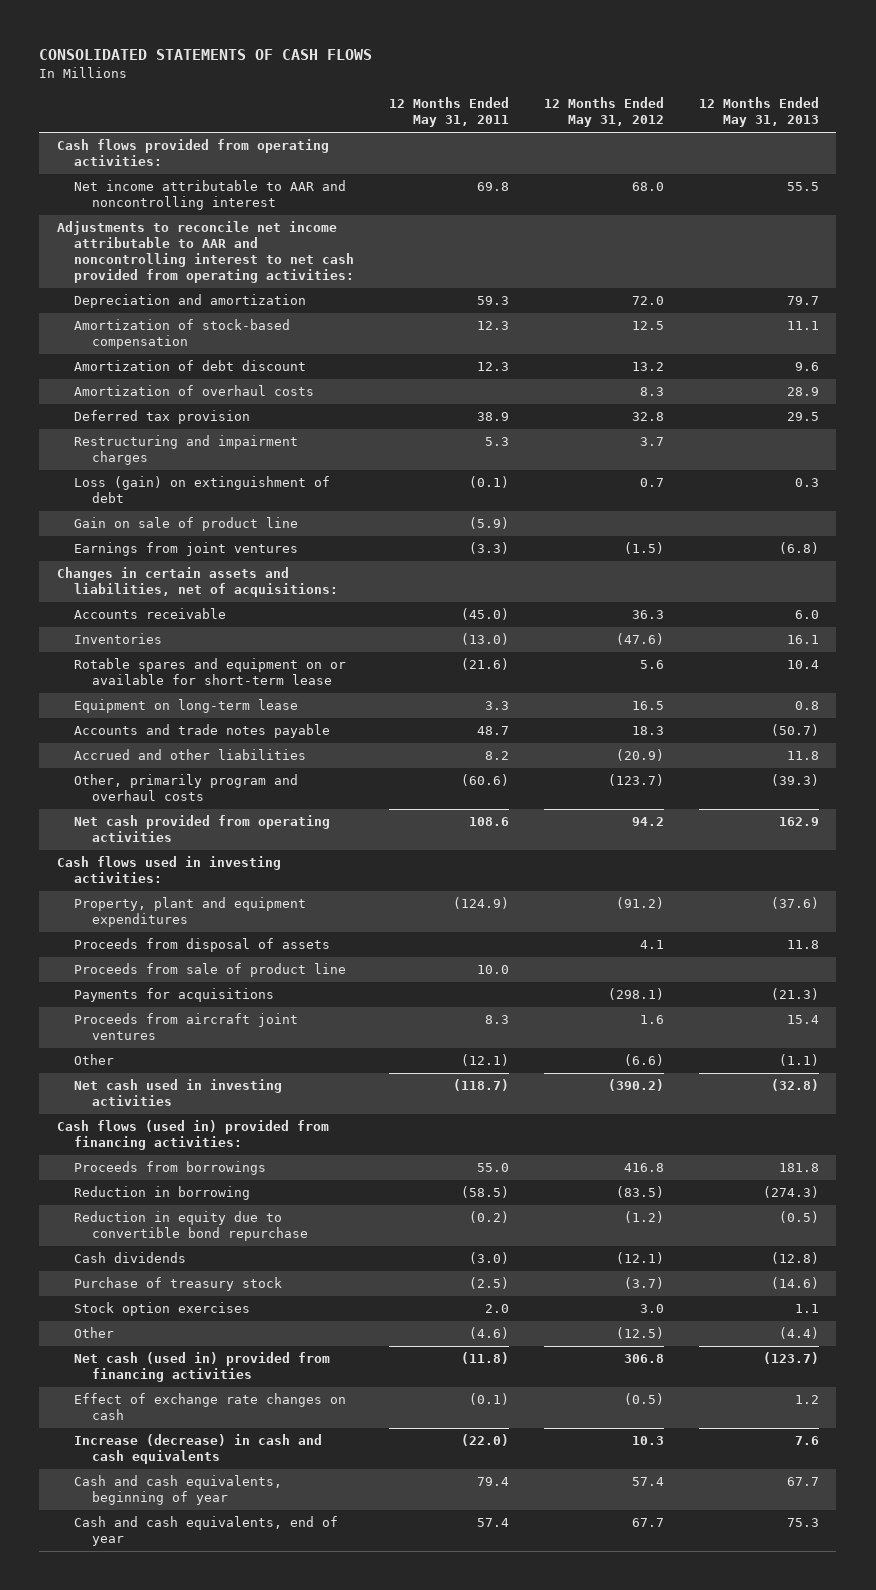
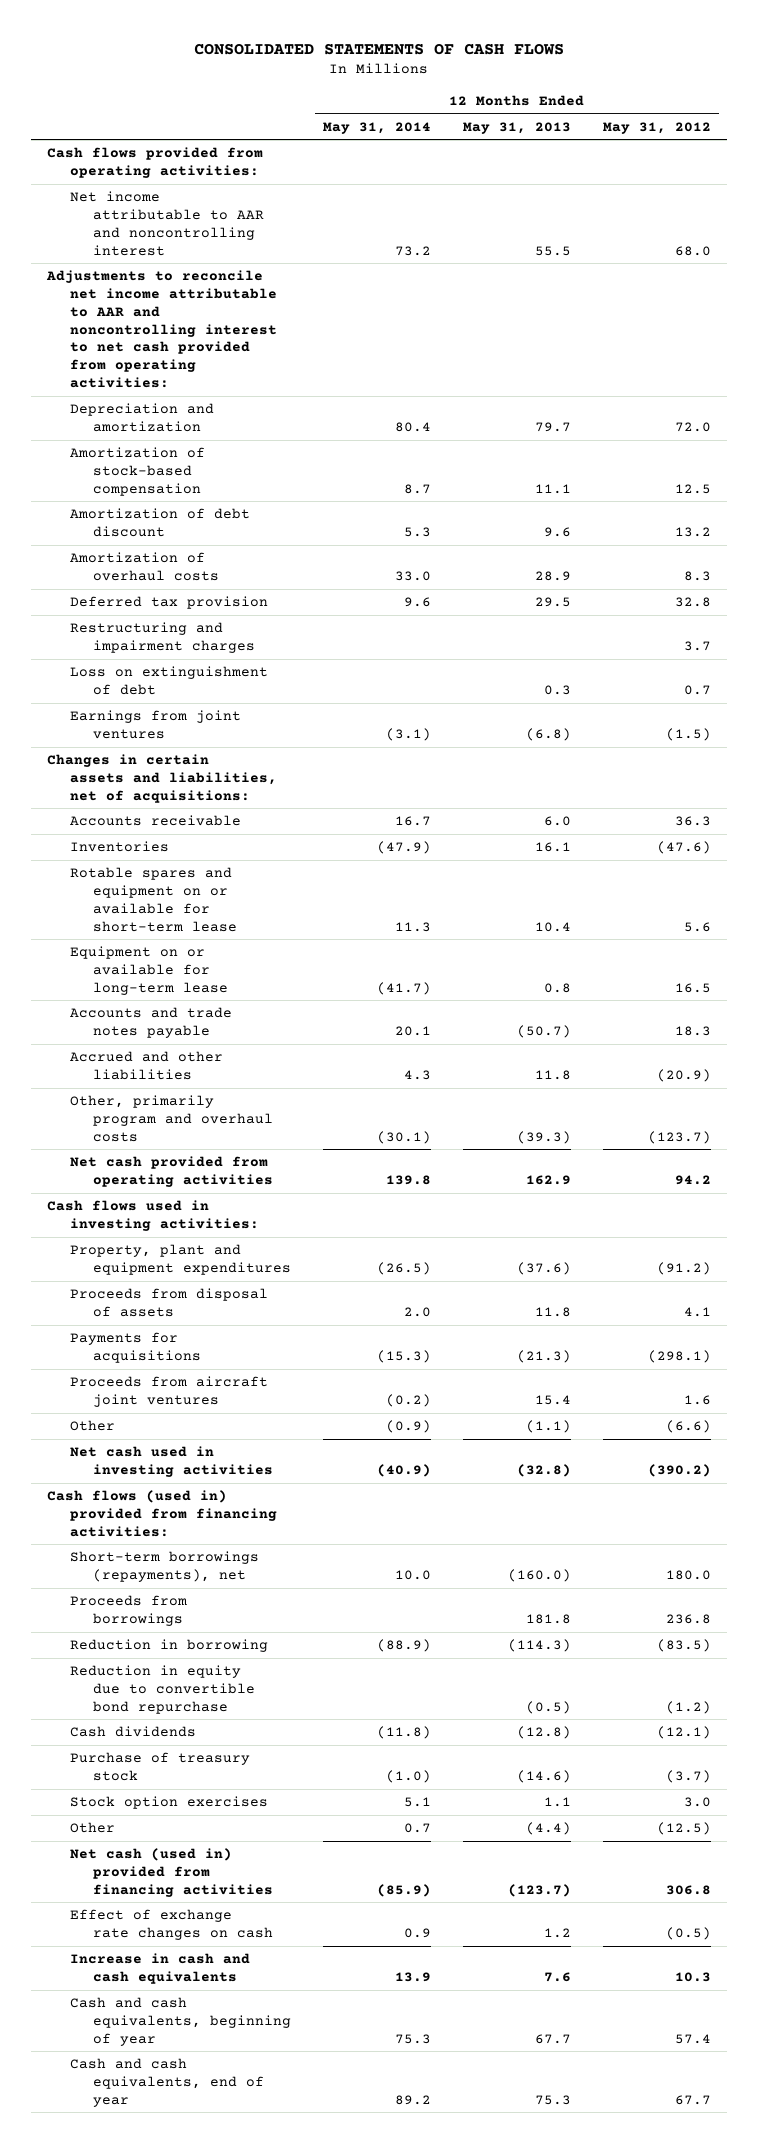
[389,97,510,128] 12 Months Ended May 31, 2011 -> none
none -> [322,121,431,134] May 31, 2014
[74,517,299,532] Gain on sale of product line -> none
[74,476,331,504] Loss (gain) on extinguishment of debt -> [69,666,268,695] Loss on extinguishment of debt
[74,699,299,714] Equipment on long-term lease -> [69,946,228,995] Equipment on or available for long-term lease
[74,963,347,978] Proceeds from sale of product line -> none
none -> [69,1551,259,1582] Short-term borrowings (repayments), net
[623,1163,664,1173] 416.8 -> [665,1613,711,1624] 236.8
[762,1186,819,1199] (274.3) -> [507,1639,571,1653] (114.3)
[74,1434,323,1465] Increase (decrease) in cash and cash equivalents -> [69,1953,250,1984] Increase in cash and cash equivalents

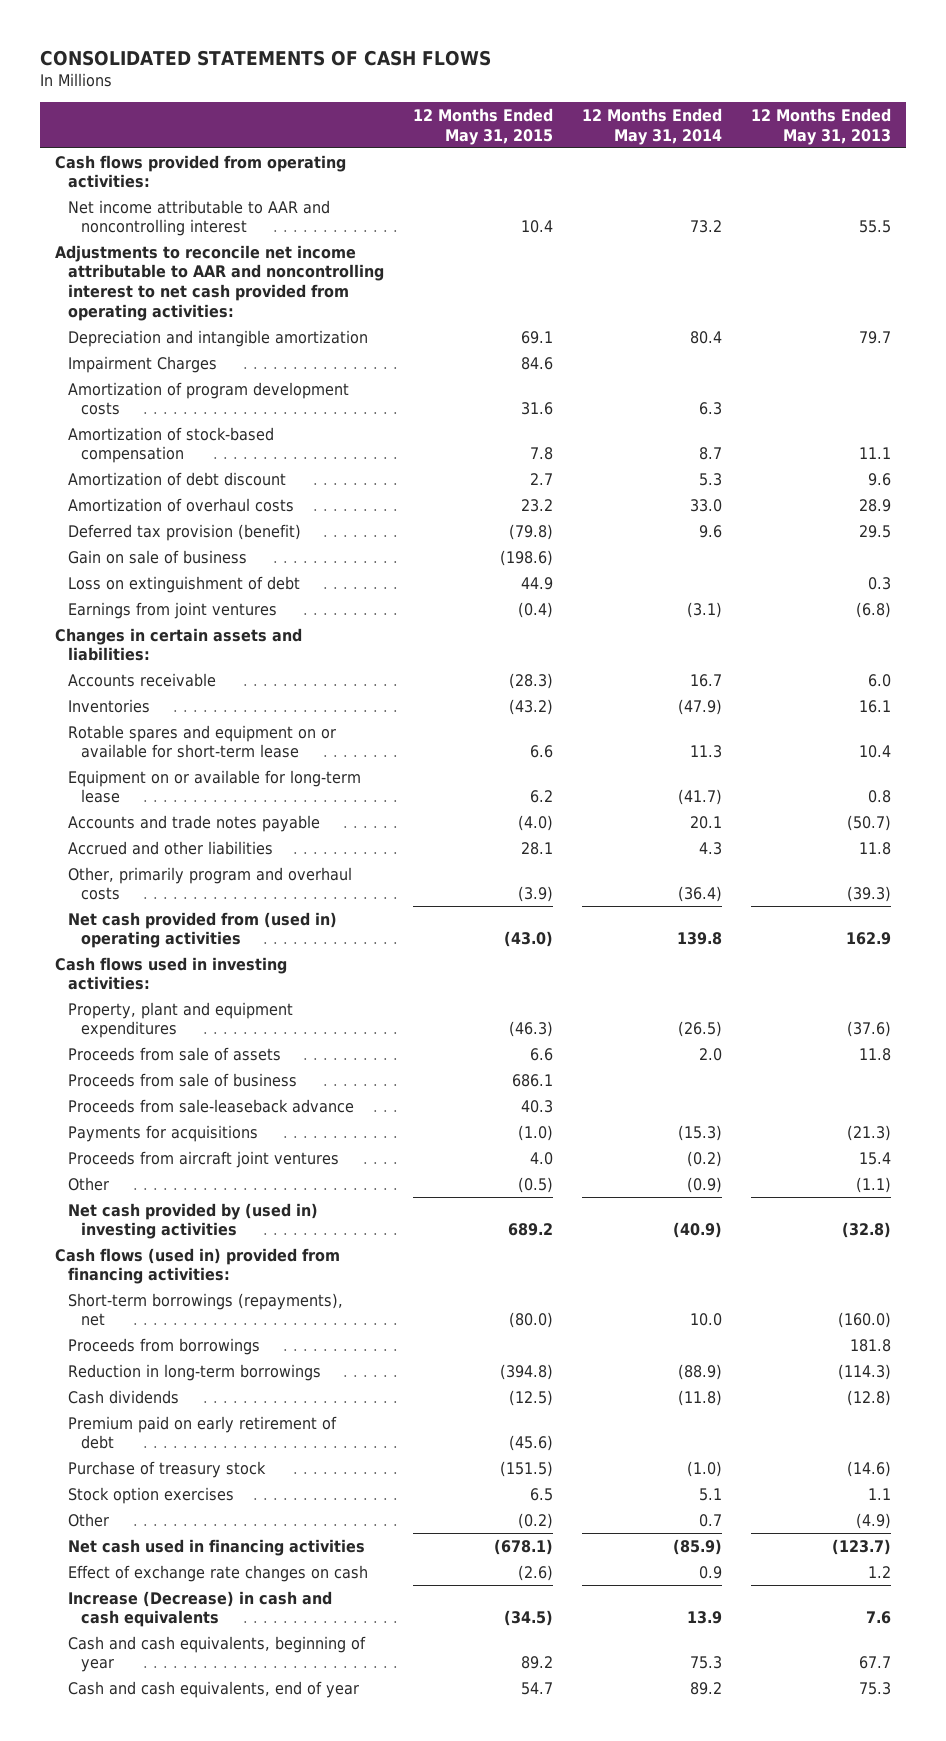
[602,121,711,134] May 31, 2012 -> none
none -> [412,108,553,145] 12 Months Ended May 31, 2015
[69,403,214,432] Depreciation and amortization -> [67,329,368,347] Depreciation and intangible amortization
none -> [67,355,217,373] Impairment Charges
none -> [67,381,349,416] Amortization of program development costs
[69,622,255,653] Restructuring and impairment charges -> none
[69,596,268,610] Deferred tax provision -> [67,523,301,541] Deferred tax provision (benefit)
none -> [67,549,247,564] Gain on sale of business
[46,754,277,803] Changes in certain assets and liabilities, net of acquisitions: -> [54,627,302,662] Changes in certain assets and liabilities:
[376,1130,431,1144] (30.1) -> [678,886,723,903] (36.4)
[69,1156,273,1187] Net cash provided from operating activities -> [67,911,337,949] Net cash provided from (used in) operating activities
[69,1288,268,1317] Proceeds from disposal of assets -> [67,1046,281,1061] Proceeds from sale of assets
none -> [67,1072,297,1087] Proceeds from sale of business
none -> [67,1098,354,1113] Proceeds from sale-leaseback advance
[69,1446,273,1477] Net cash used in investing activities -> [67,1202,318,1240] Net cash provided by (used in) investing activities
[69,1665,255,1714] Reduction in equity due to convertible bond repurchase -> none
[69,1639,268,1653] Reduction in borrowing -> [67,1363,321,1381] Reduction in long-term borrowings
none -> [67,1415,337,1450] Premium paid on early retirement of debt
[525,1822,571,1836] (4.4) -> [856,1512,892,1529] (4.9)
[69,1848,273,1897] Net cash (used in) provided from financing activities -> [67,1538,365,1556] Net cash used in financing activities
[69,1953,250,1984] Increase in cash and cash equivalents -> [67,1590,332,1628] Increase (Decrease) in cash and cash equivalents

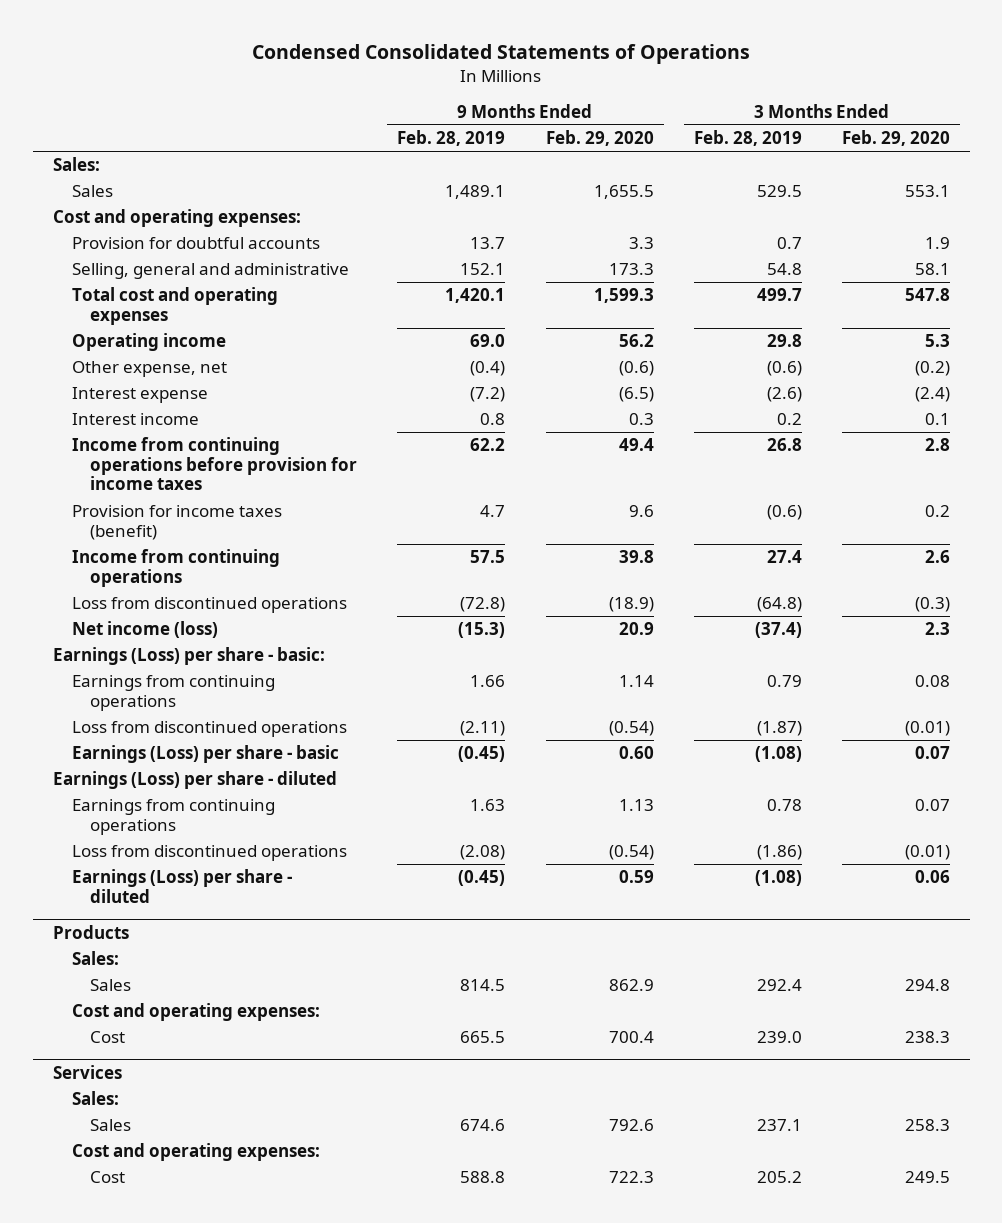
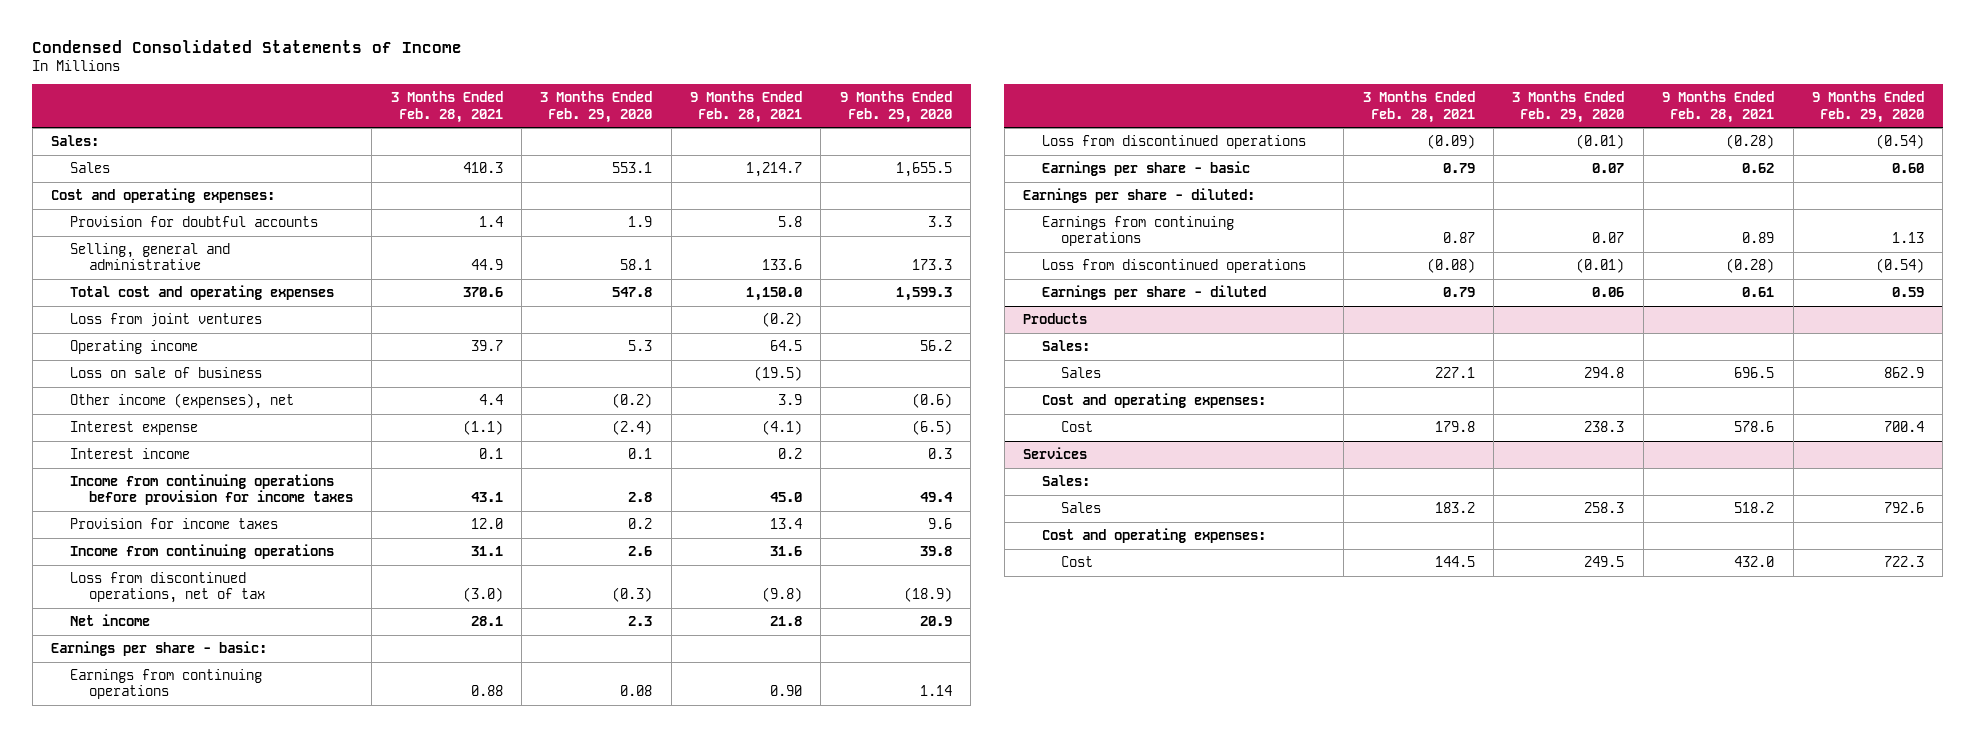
[252,43,751,64] Condensed Consolidated Statements of Operations -> [32,39,463,53] Condensed Consolidated Statements of Income
[397,130,506,147] Feb. 28, 2019 -> none
[693,130,802,147] Feb. 28, 2019 -> none
none -> [390,91,503,123] 3 Months Ended Feb. 28, 2021
none -> [690,91,803,123] 9 Months Ended Feb. 28, 2021
none -> [69,313,262,328] Loss from joint ventures
none -> [69,367,262,379] Loss on sale of business
[71,361,227,378] Other expense, net -> [69,393,294,410] Other income (expenses), net
[71,505,282,540] Provision for income taxes (benefit) -> [69,518,278,530] Provision for income taxes
[71,597,347,614] Loss from discontinued operations -> [69,572,265,604] Loss from discontinued operations, net of tax
[71,621,218,639] Net income (loss) -> [69,614,150,627] Net income
[52,647,325,666] Earnings (Loss) per share - basic: -> [50,641,267,657] Earnings per share - basic:
[71,745,339,764] Earnings (Loss) per share - basic -> [1041,161,1250,177] Earnings per share - basic
[52,771,337,790] Earnings (Loss) per share - diluted -> [1023,188,1256,204] Earnings per share - diluted:
[71,869,292,903] Earnings (Loss) per share - diluted -> [1041,285,1266,301] Earnings per share - diluted

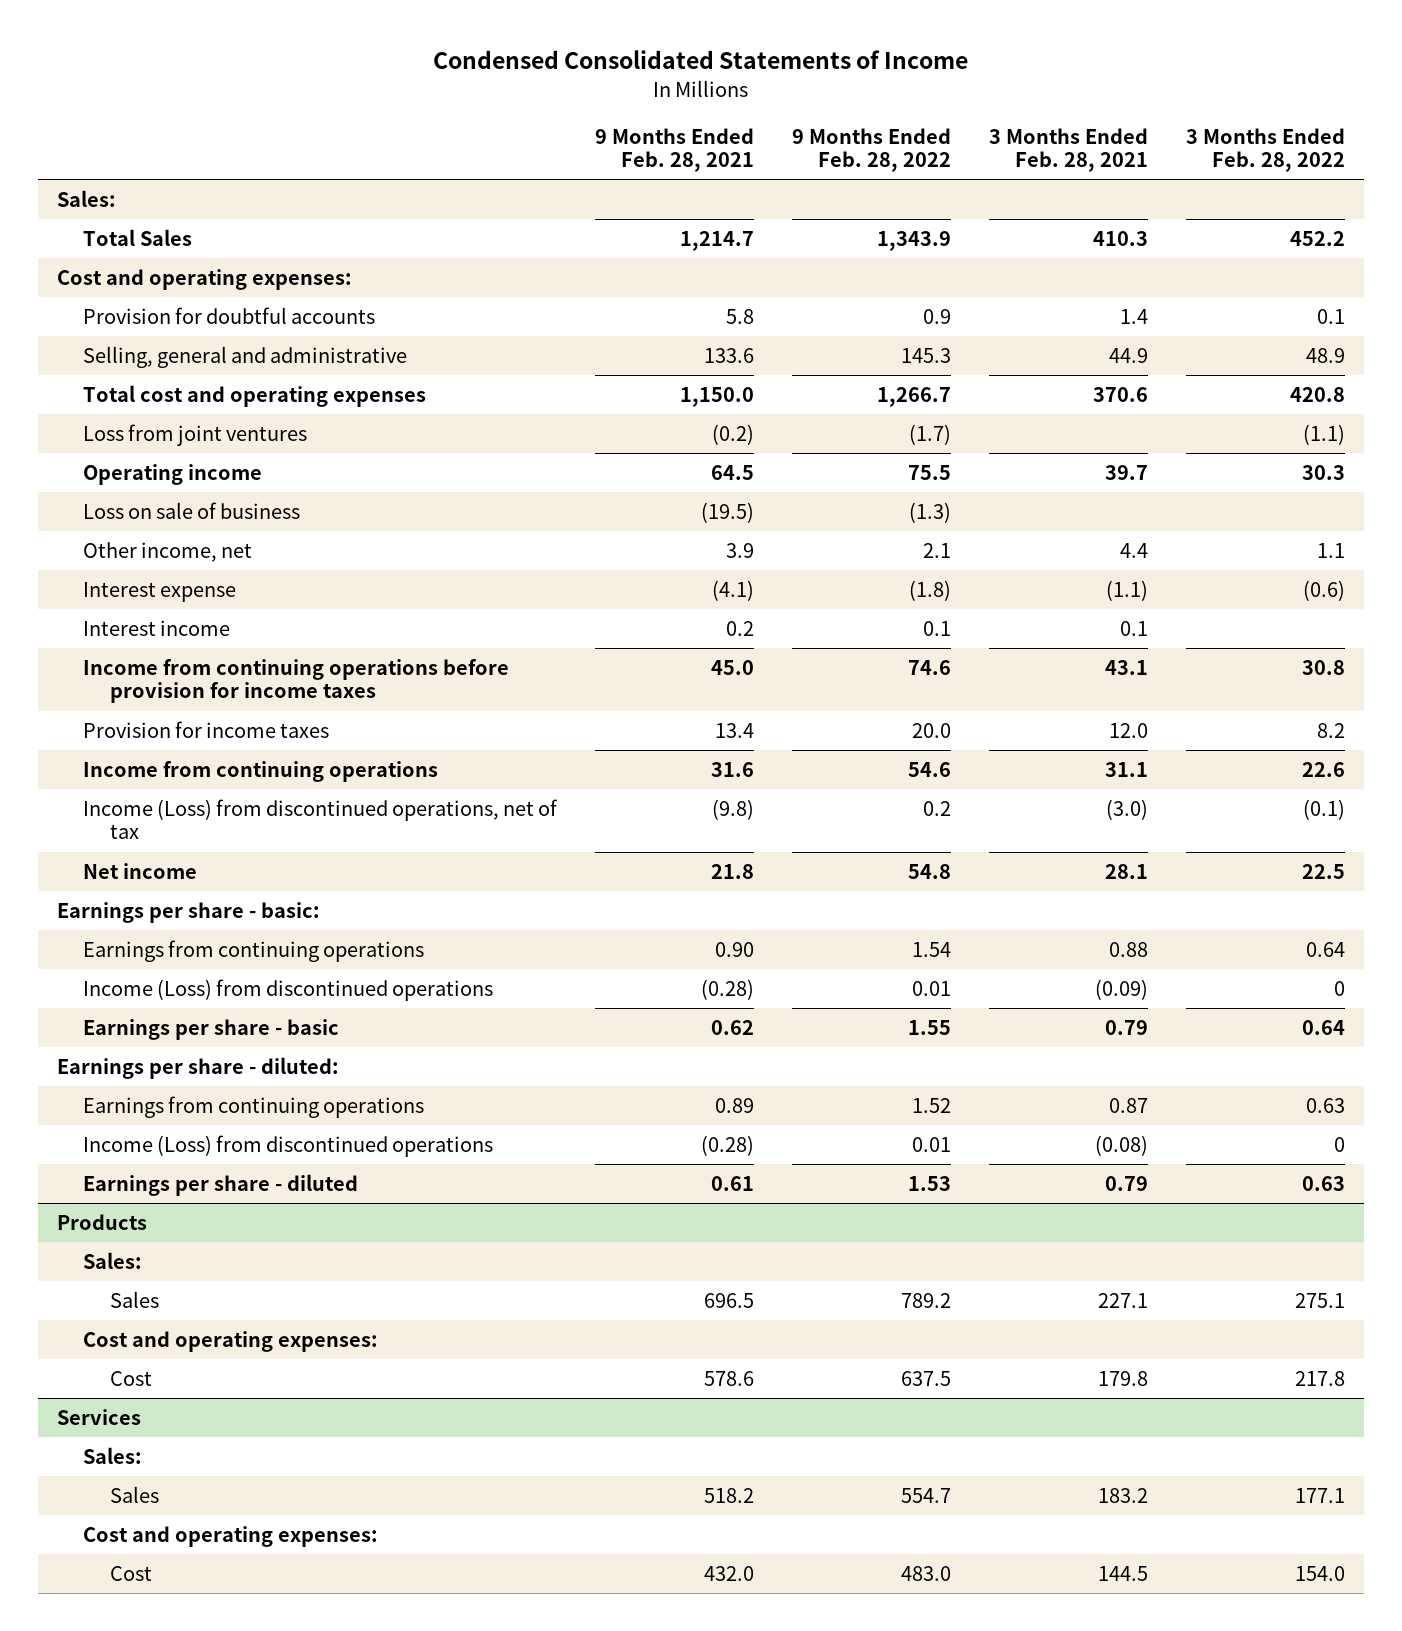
[540,91,653,123] 3 Months Ended Feb. 29, 2020 -> none
[839,91,952,123] 9 Months Ended Feb. 29, 2020 -> none
none -> [792,127,952,173] 9 Months Ended Feb. 28, 2022
none -> [1186,127,1346,173] 3 Months Ended Feb. 28, 2022
[69,162,110,174] Sales -> [83,228,193,246] Total Sales
[69,393,294,410] Other income (expenses), net -> [83,541,253,562] Other income, net
[69,572,265,604] Loss from discontinued operations, net of tax -> [83,798,559,840] Income (Loss) from discontinued operations, net of tax
[1041,135,1306,150] Loss from discontinued operations -> [83,978,494,1001] Income (Loss) from discontinued operations
[1041,259,1306,274] Loss from discontinued operations -> [83,1134,494,1157] Income (Loss) from discontinued operations

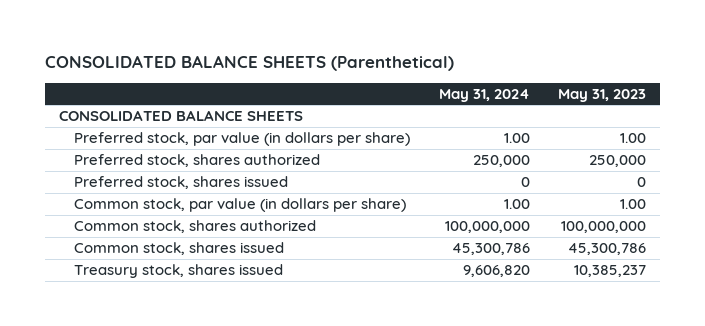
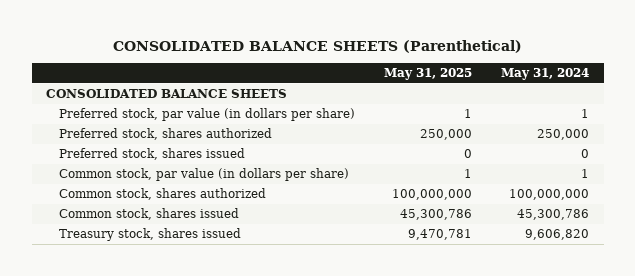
[557,88,646,102] May 31, 2023 -> none
none -> [383,68,472,81] May 31, 2025
[503,133,530,144] 1.00 -> [580,109,589,119] 1
[503,199,530,210] 1.00 -> [580,169,589,179] 1

